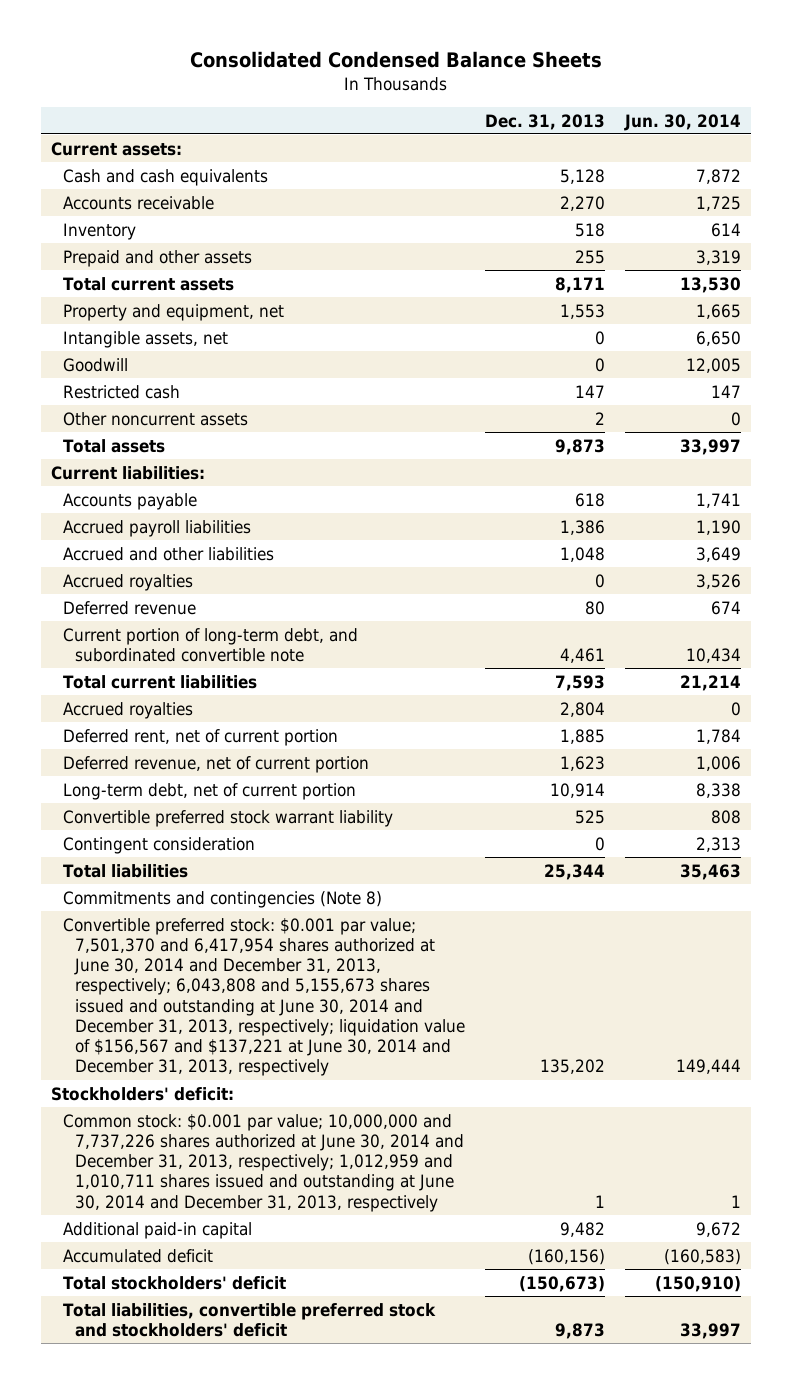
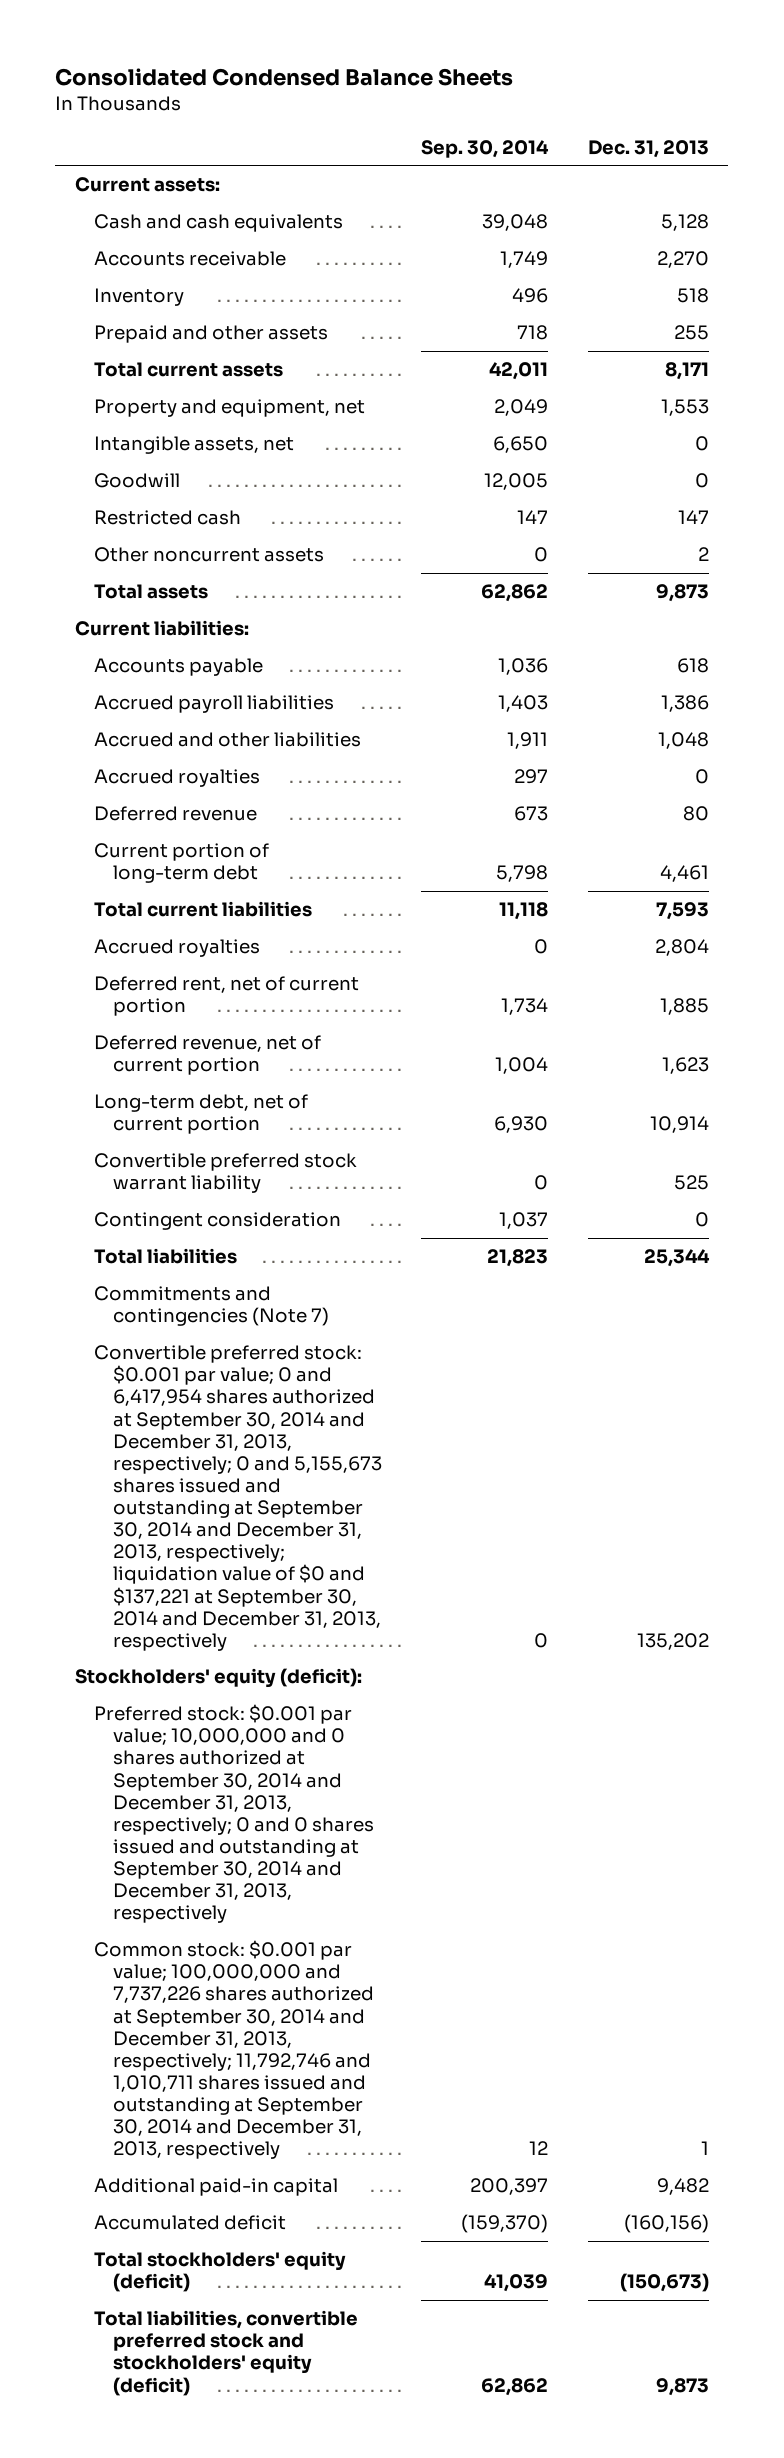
[623,113,741,131] Jun. 30, 2014 -> none
none -> [421,139,550,158] Sep. 30, 2014
[63,627,359,662] Current portion of long-term debt, and subordinated convertible note -> [93,843,269,884] Current portion of long-term debt
[63,890,383,908] Commitments and contingencies (Note 8) -> [93,1286,329,1327] Commitments and contingencies (Note 7)
[63,917,466,1077] Convertible preferred stock: $0.001 par value; 7,501,370 and 6,417,954 shares authorized at June 30, 2014 and December 31, 2013, respectively; 6,043,808 and 5,155,673 shares issued and outstanding at June 30, 2014 and December 31, 2013, respectively; liquidation value of $156,567 and $137,221 at June 30, 2014 and December 31, 2013, respectively -> [93,1345,382,1651] Convertible preferred stock: $0.001 par value; 0 and 6,417,954 shares authorized at September 30, 2014 and December 31, 2013, respectively; 0 and 5,155,673 shares issued and outstanding at September 30, 2014 and December 31, 2013, respectively; liquidation value of $0 and $137,221 at September 30, 2014 and December 31, 2013, respectively
[51,1086,235,1101] Stockholders' deficit: -> [75,1668,363,1689] Stockholders' equity (deficit):
none -> [93,1704,374,1924] Preferred stock: $0.001 par value; 10,000,000 and 0 shares authorized at September 30, 2014 and December 31, 2013, respectively; 0 and 0 shares issued and outstanding at September 30, 2014 and December 31, 2013, respectively
[63,1113,465,1212] Common stock: $0.001 par value; 10,000,000 and 7,737,226 shares authorized at June 30, 2014 and December 31, 2013, respectively; 1,012,959 and 1,010,711 shares issued and outstanding at June 30, 2014 and December 31, 2013, respectively -> [93,1940,374,2160] Common stock: $0.001 par value; 100,000,000 and 7,737,226 shares authorized at September 30, 2014 and December 31, 2013, respectively; 11,792,746 and 1,010,711 shares issued and outstanding at September 30, 2014 and December 31, 2013, respectively
[63,1275,287,1290] Total stockholders' deficit -> [93,2251,346,2293] Total stockholders' equity (deficit)
[63,1302,437,1337] Total liabilities, convertible preferred stock and stockholders' deficit -> [93,2310,358,2396] Total liabilities, convertible preferred stock and stockholders' equity (deficit)

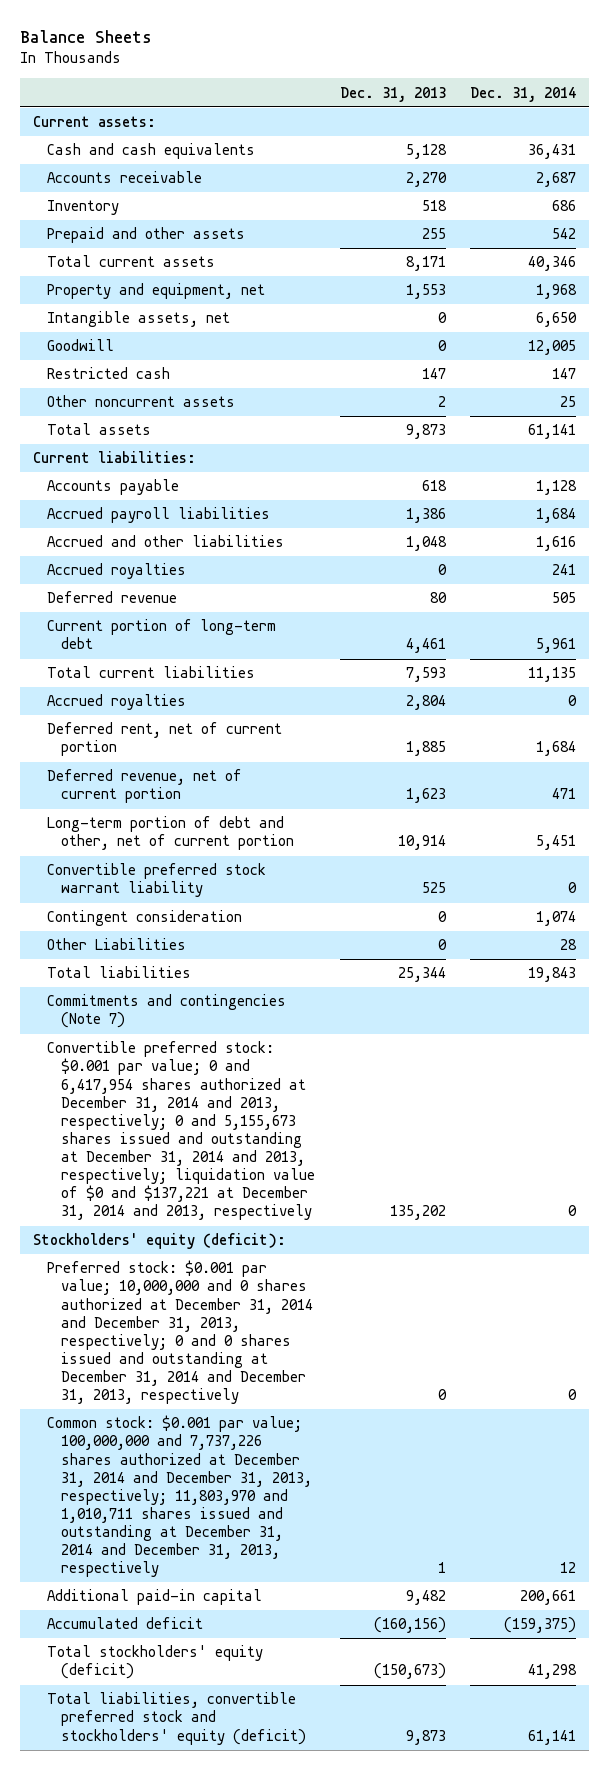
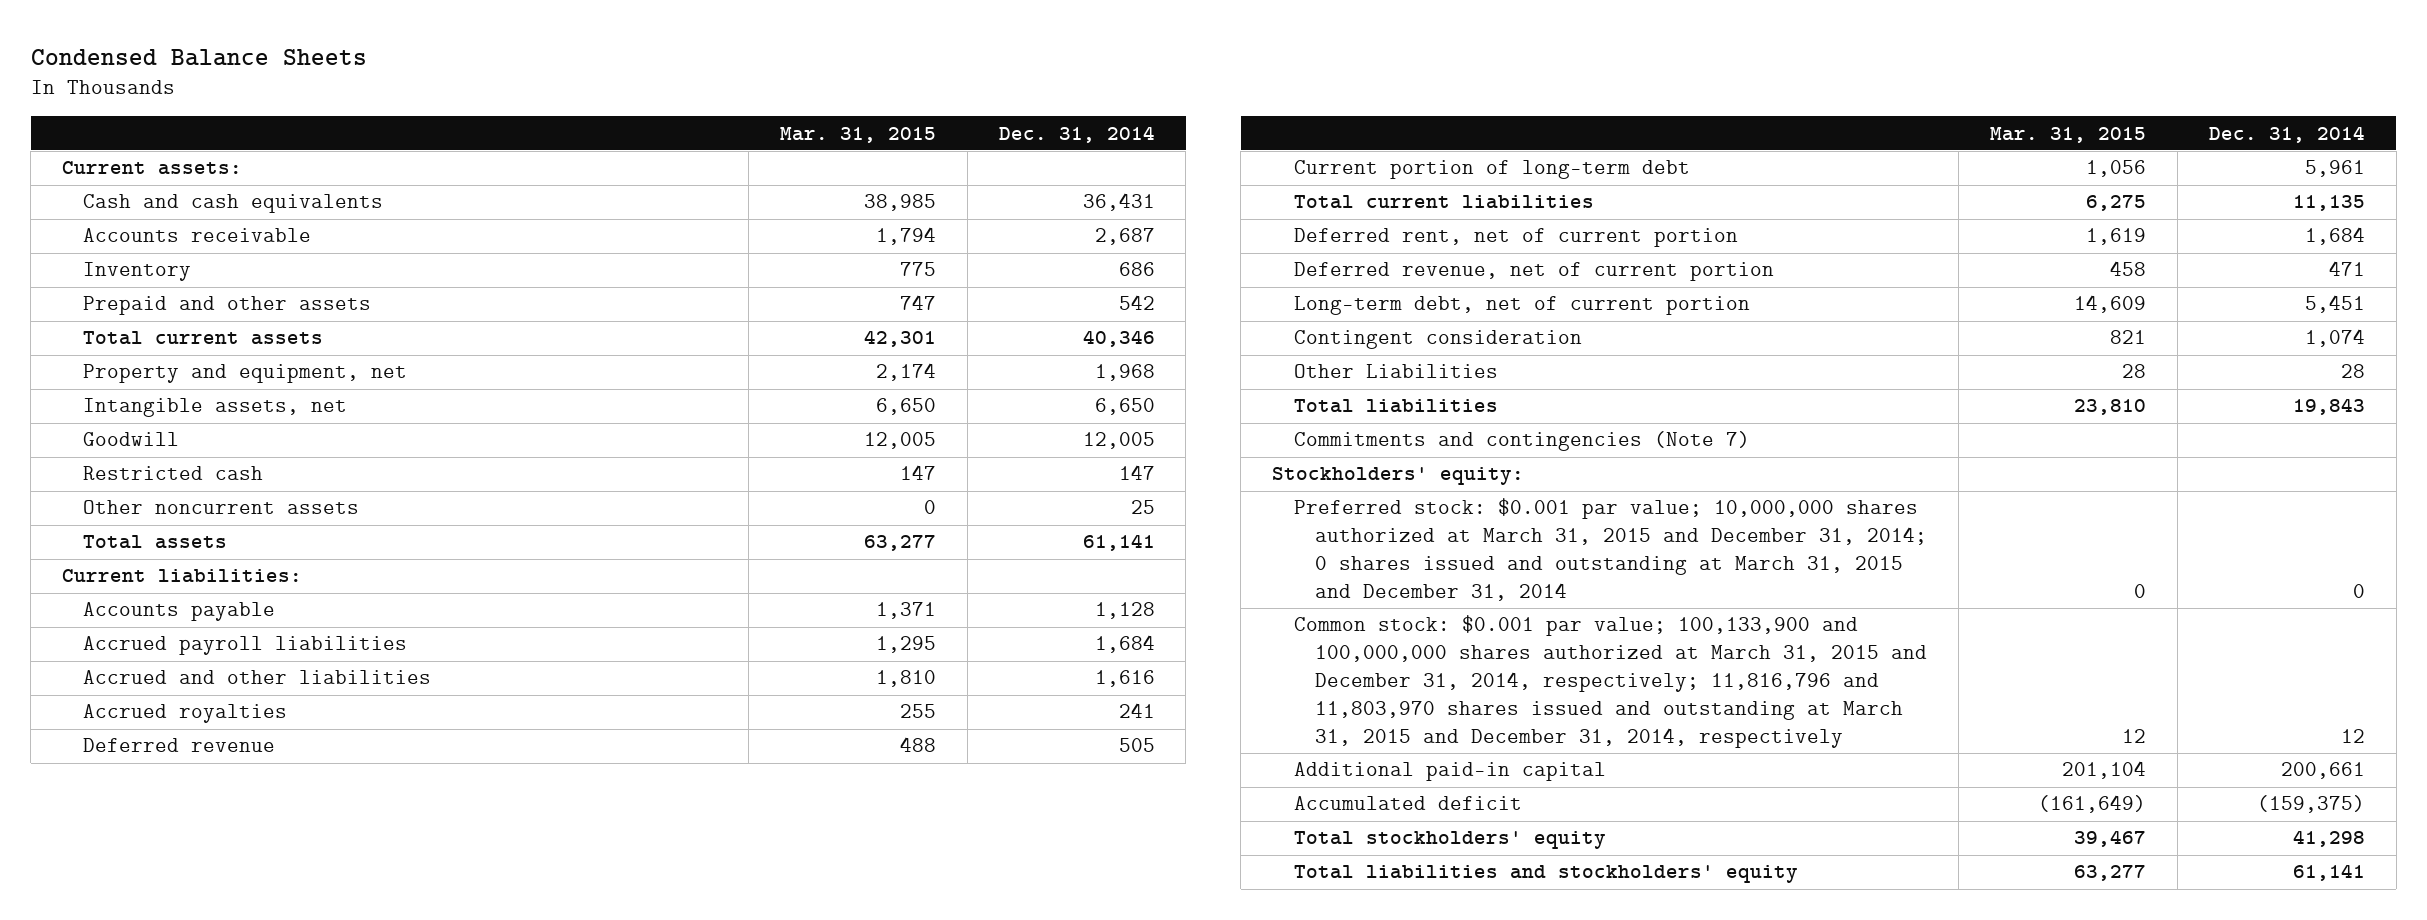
[20,30,153,44] Balance Sheets -> [30,48,367,66] Condensed Balance Sheets
[339,86,446,102] Dec. 31, 2013 -> none
none -> [779,126,936,143] Mar. 31, 2015
[46,694,186,711] Accrued royalties -> none
[46,863,266,898] Convertible preferred stock warrant liability -> none
[46,816,295,851] Long-term portion of debt and other, net of current portion -> [1293,296,1750,316] Long-term debt, net of current portion
[46,1041,316,1221] Convertible preferred stock: $0.001 par value; 0 and 6,417,954 shares authorized at December 31, 2014 and 2013, respectively; 0 and 5,155,673 shares issued and outstanding at December 31, 2014 and 2013, respectively; liquidation value of $0 and $137,221 at December 31, 2014 and 2013, respectively -> none
[32,1233,286,1250] Stockholders' equity (deficit): -> [1272,467,1525,486] Stockholders' equity:
[46,1260,314,1405] Preferred stock: $0.001 par value; 10,000,000 and 0 shares authorized at December 31, 2014 and December 31, 2013, respectively; 0 and 0 shares issued and outstanding at December 31, 2014 and December 31, 2013, respectively -> [1293,498,1928,602] Preferred stock: $0.001 par value; 10,000,000 shares authorized at March 31, 2015 and December 31, 2014; 0 shares issued and outstanding at March 31, 2015 and December 31, 2014
[46,1415,313,1578] Common stock: $0.001 par value; 100,000,000 and 7,737,226 shares authorized at December 31, 2014 and December 31, 2013, respectively; 11,803,970 and 1,010,711 shares issued and outstanding at December 31, 2014 and December 31, 2013, respectively -> [1293,615,1928,748] Common stock: $0.001 par value; 100,133,900 and 100,000,000 shares authorized at March 31, 2015 and December 31, 2014, respectively; 11,816,796 and 11,803,970 shares issued and outstanding at March 31, 2015 and December 31, 2014, respectively
[46,1645,263,1680] Total stockholders' equity (deficit) -> [1293,831,1606,850] Total stockholders' equity
[46,1692,307,1745] Total liabilities, convertible preferred stock and stockholders' equity (deficit) -> [1293,865,1798,884] Total liabilities and stockholders' equity

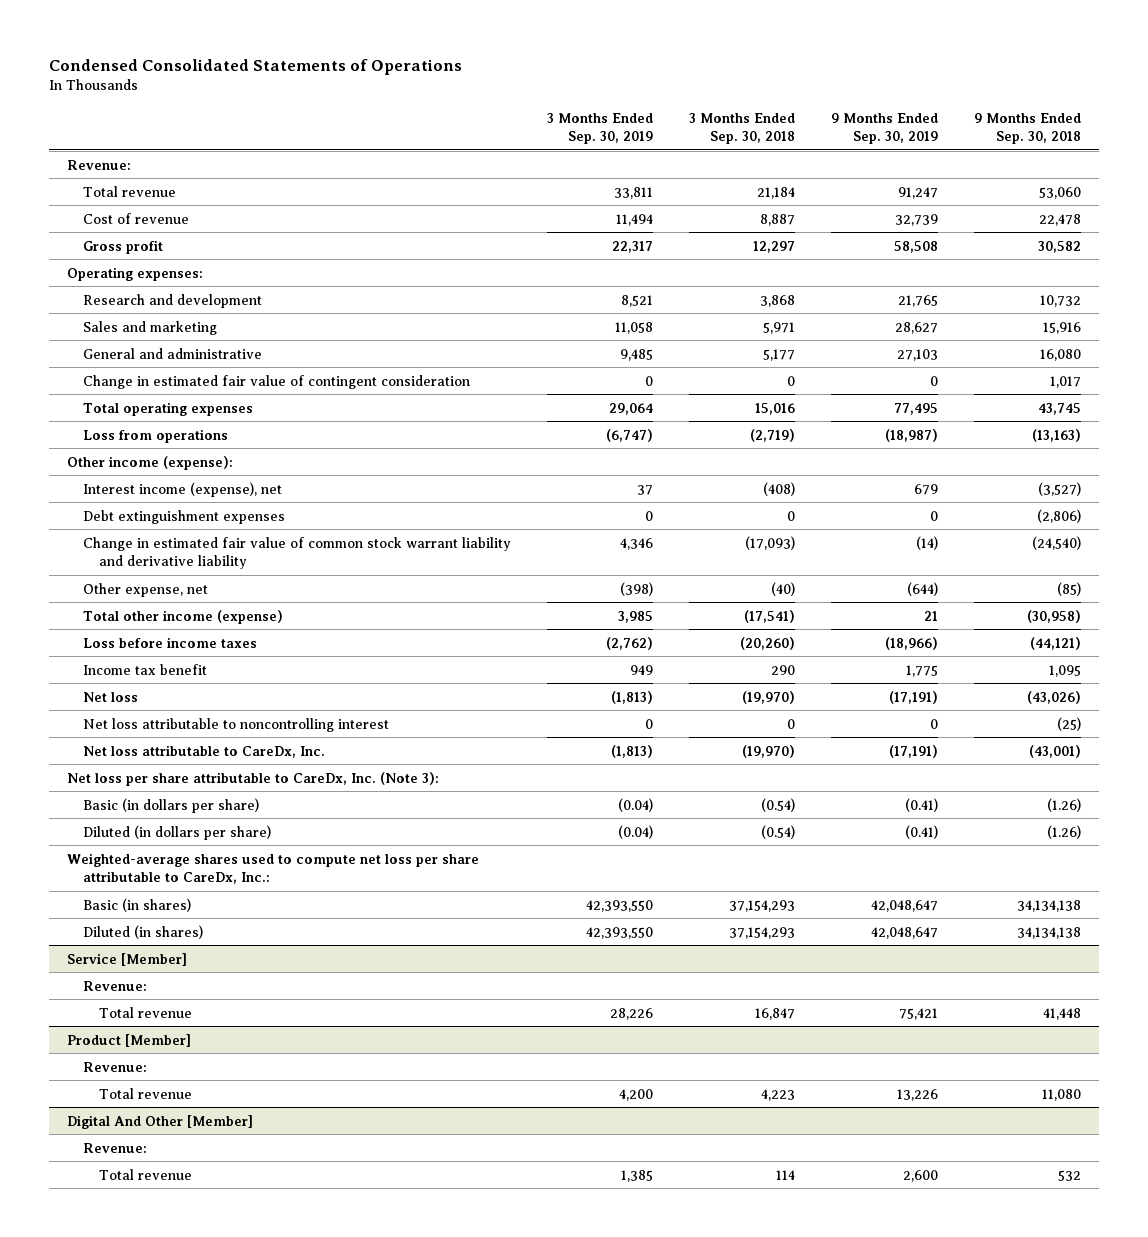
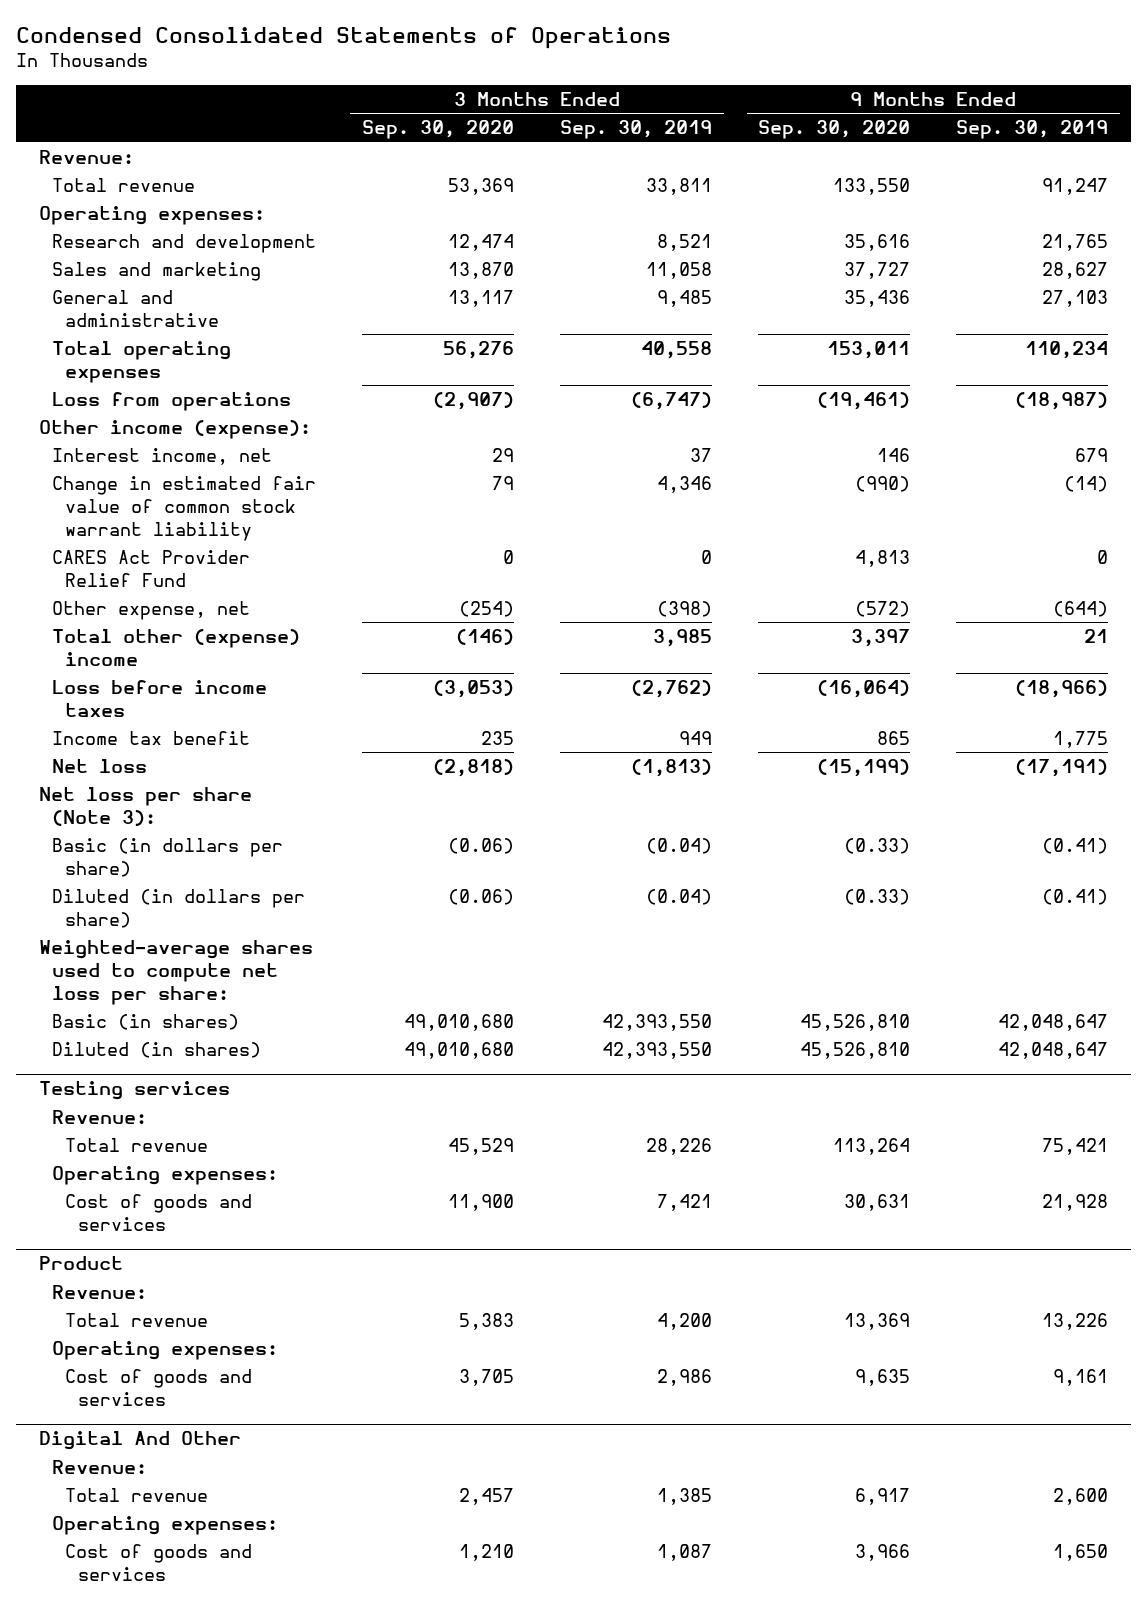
[689,112,796,144] 3 Months Ended Sep. 30, 2018 -> none
[974,112,1082,144] 9 Months Ended Sep. 30, 2018 -> none
none -> [361,120,514,140] Sep. 30, 2020
none -> [758,120,911,140] Sep. 30, 2020
[83,212,190,224] Cost of revenue -> none
[83,239,164,254] Gross profit -> none
[83,374,471,389] Change in estimated fair value of contingent consideration -> none
[609,402,654,415] 29,064 -> [641,340,713,359] 40,558
[894,402,939,415] 77,495 -> [1025,340,1109,359] 110,234
[83,509,286,524] Debt extinguishment expenses -> none
[83,481,283,497] Interest income (expense), net -> [51,447,272,465] Interest income, net
[83,536,512,569] Change in estimated fair value of common stock warrant liability and derivative liability -> [51,475,316,541] Change in estimated fair value of common stock warrant liability
none -> [51,549,250,587] CARES Act Provider Relief Fund
[83,609,284,624] Total other income (expense) -> [51,628,300,666] Total other (expense) income
[83,717,390,732] Net loss attributable to noncontrolling interest -> none
[83,744,326,758] Net loss attributable to CareDx, Inc. -> none
[66,771,439,786] Net loss per share attributable to CareDx, Inc. (Note 3): -> [38,786,252,826] Net loss per share (Note 3):
[66,852,479,884] Weighted-average shares used to compute net loss per share attributable to CareDx, Inc.: -> [38,939,313,1005] Weighted-average shares used to compute net loss per share:
[66,952,187,966] Service [Member] -> [38,1081,230,1101] Testing services
none -> [51,1165,278,1185] Operating expenses:
none -> [65,1193,253,1231] Cost of goods and services
[66,1033,191,1047] Product [Member] -> [38,1256,123,1271] Product
none -> [51,1340,278,1360] Operating expenses:
none -> [65,1368,253,1406] Cost of goods and services
[66,1114,253,1129] Digital And Other [Member] -> [38,1431,241,1451] Digital And Other
none -> [51,1515,278,1535] Operating expenses:
none -> [65,1543,253,1581] Cost of goods and services

